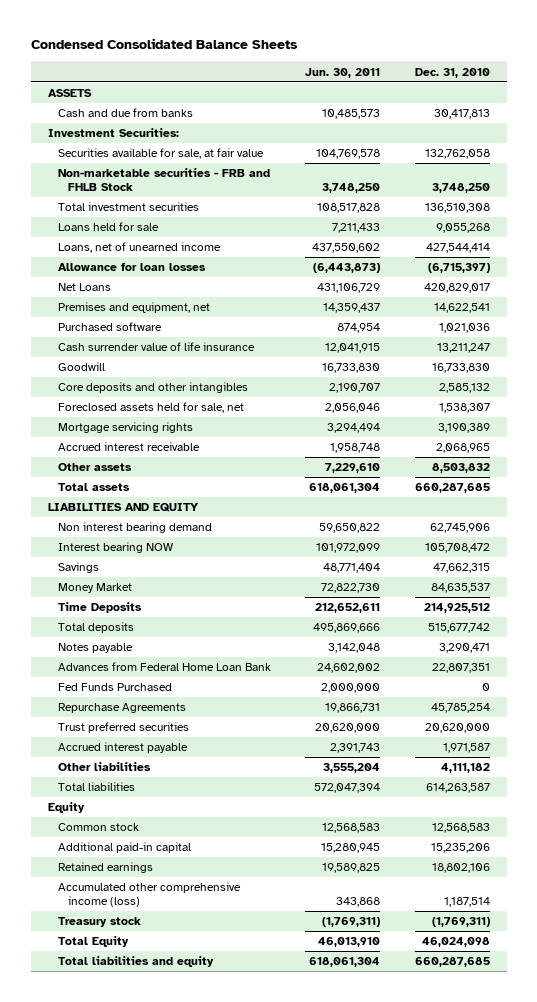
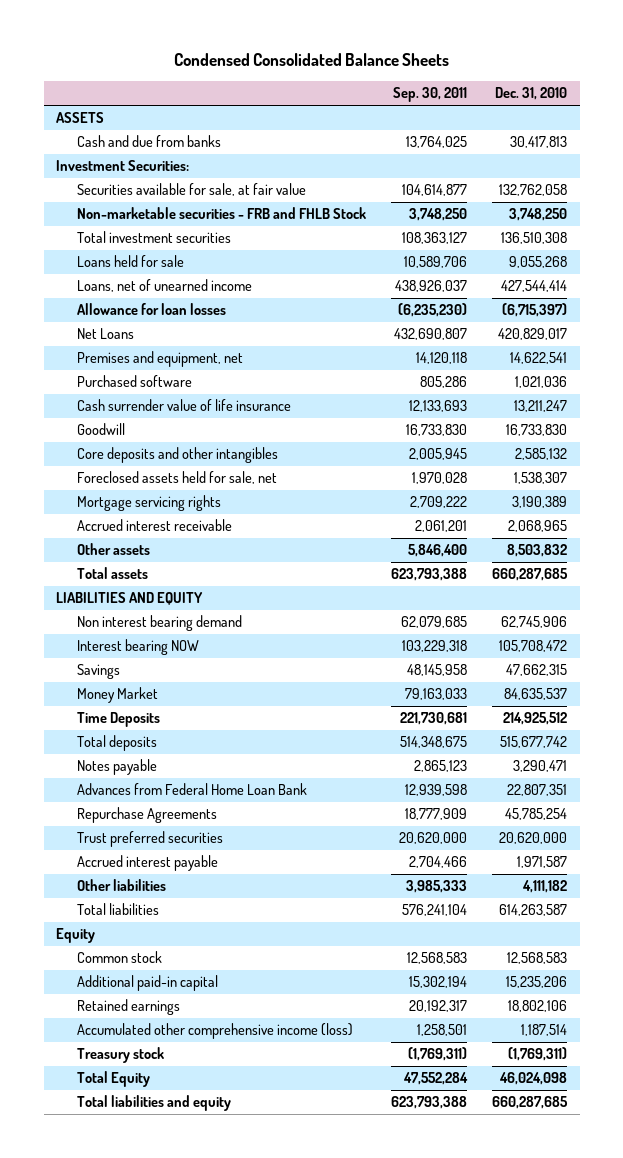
[305,67,381,78] Jun. 30, 2011 -> none
none -> [392,87,467,103] Sep. 30, 2011
[57,683,172,692] Fed Funds Purchased -> none

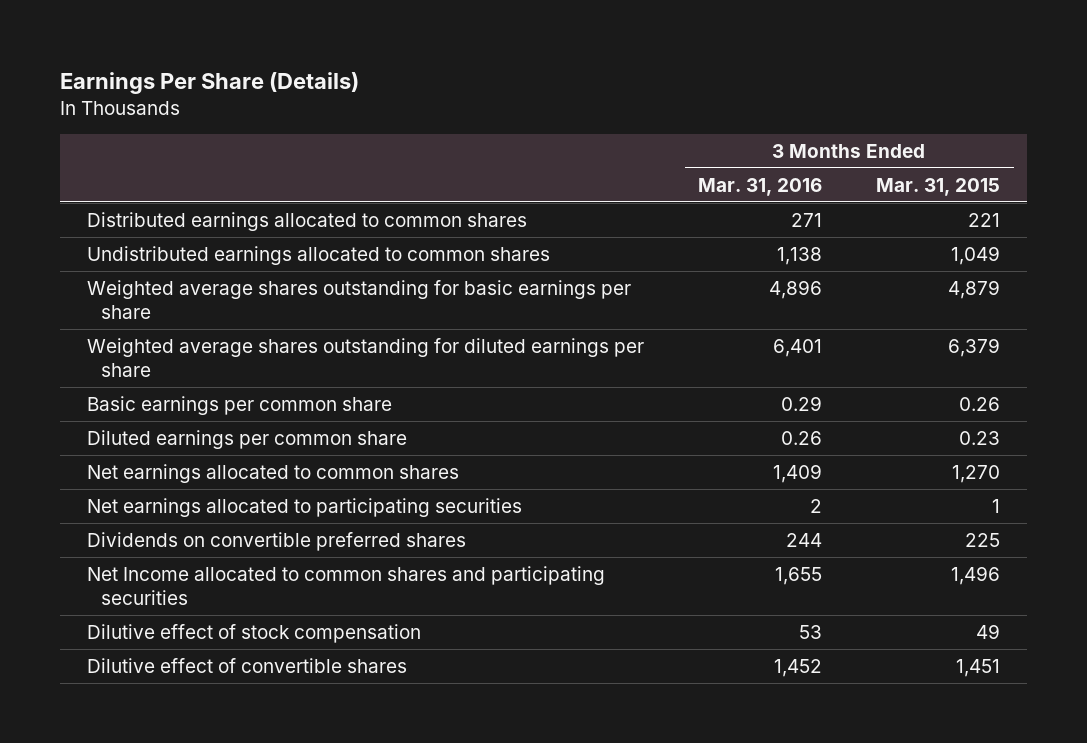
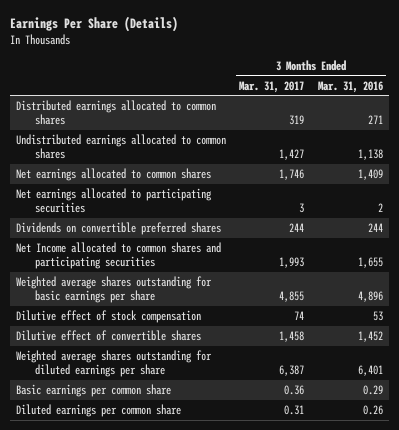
[876,177,1001,196] Mar. 31, 2015 -> none
none -> [239,80,305,93] Mar. 31, 2017
[87,279,632,319] Weighted average shares outstanding for basic earnings per share -> [16,275,213,303] Weighted average shares outstanding for basic earnings per share
[87,337,645,377] Weighted average shares outstanding for diluted earnings per share -> [16,349,213,377] Weighted average shares outstanding for diluted earnings per share
[87,395,393,415] Basic earnings per common share -> [16,383,172,397] Basic earnings per common share
[87,429,408,449] Diluted earnings per common share -> [16,403,182,417] Diluted earnings per common share

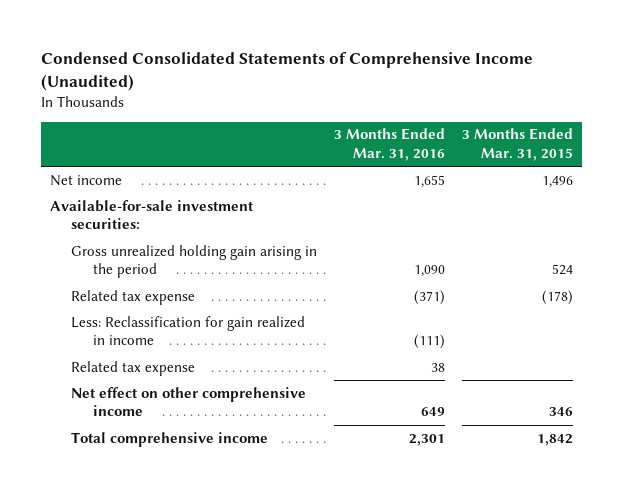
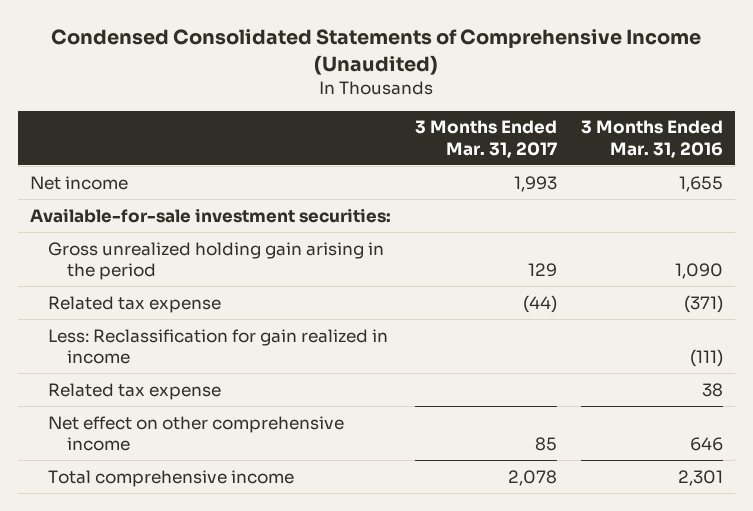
[462,128,574,162] 3 Months Ended Mar. 31, 2015 -> none
none -> [414,120,557,158] 3 Months Ended Mar. 31, 2017
[421,407,446,417] 649 -> [690,436,724,451] 646

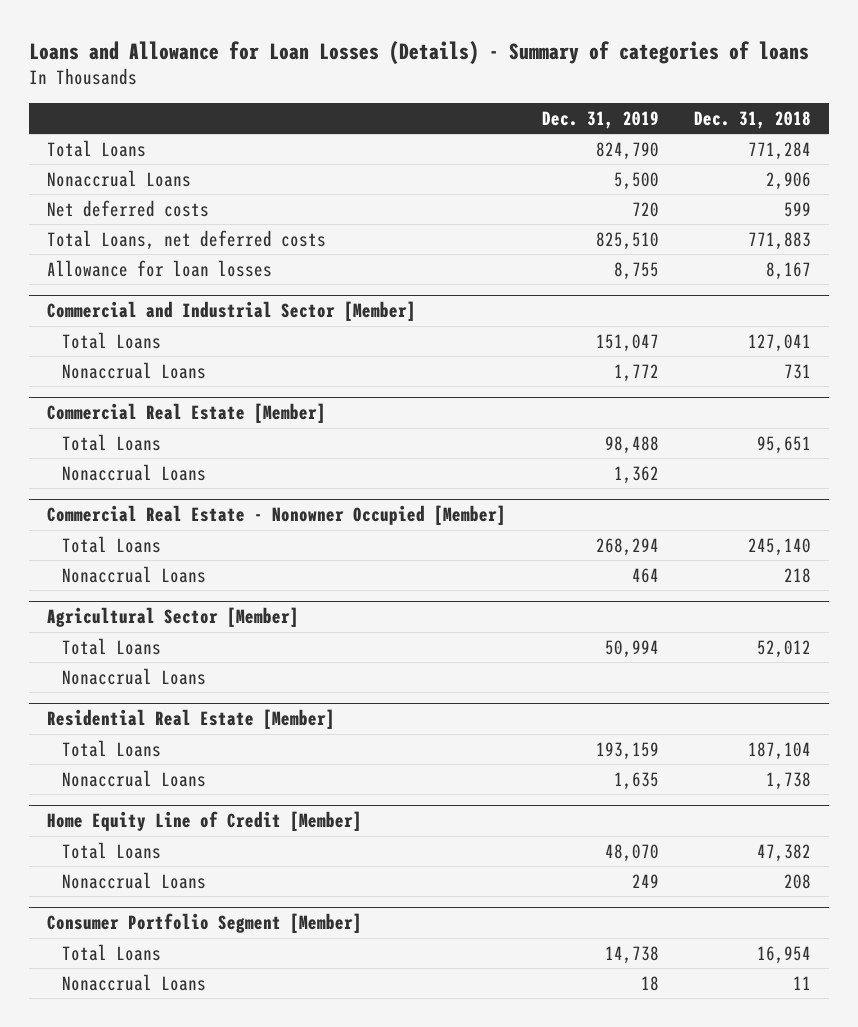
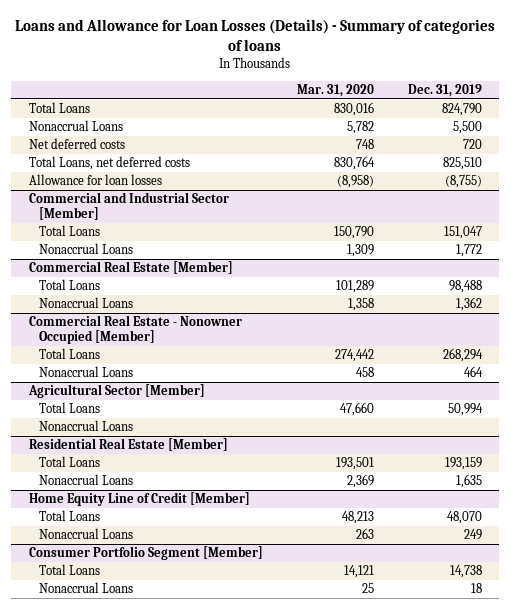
[694,110,812,129] Dec. 31, 2018 -> none
none -> [296,84,374,98] Mar. 31, 2020
[613,261,659,280] 8,755 -> [445,175,483,189] (8,755)

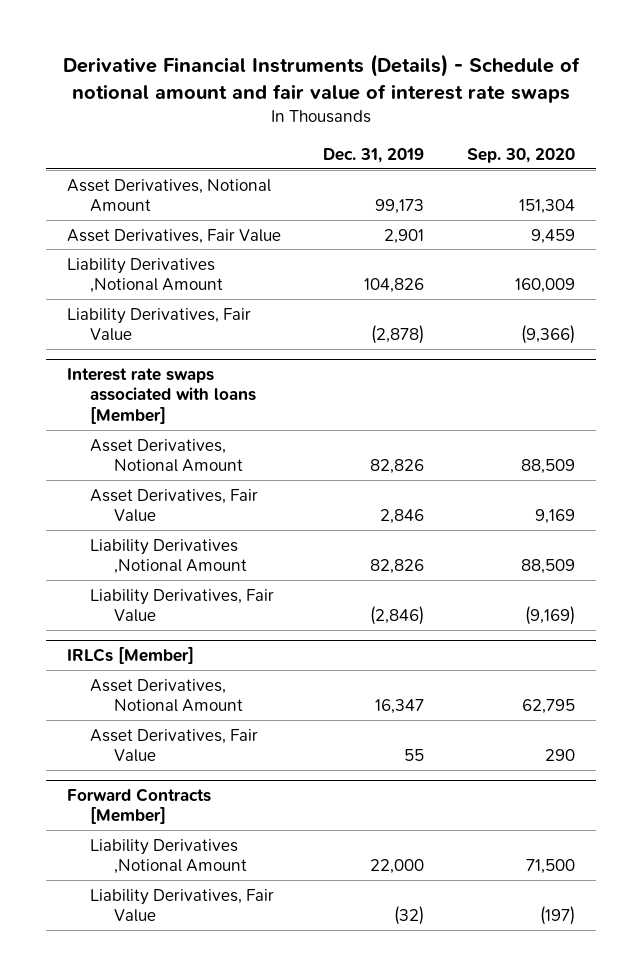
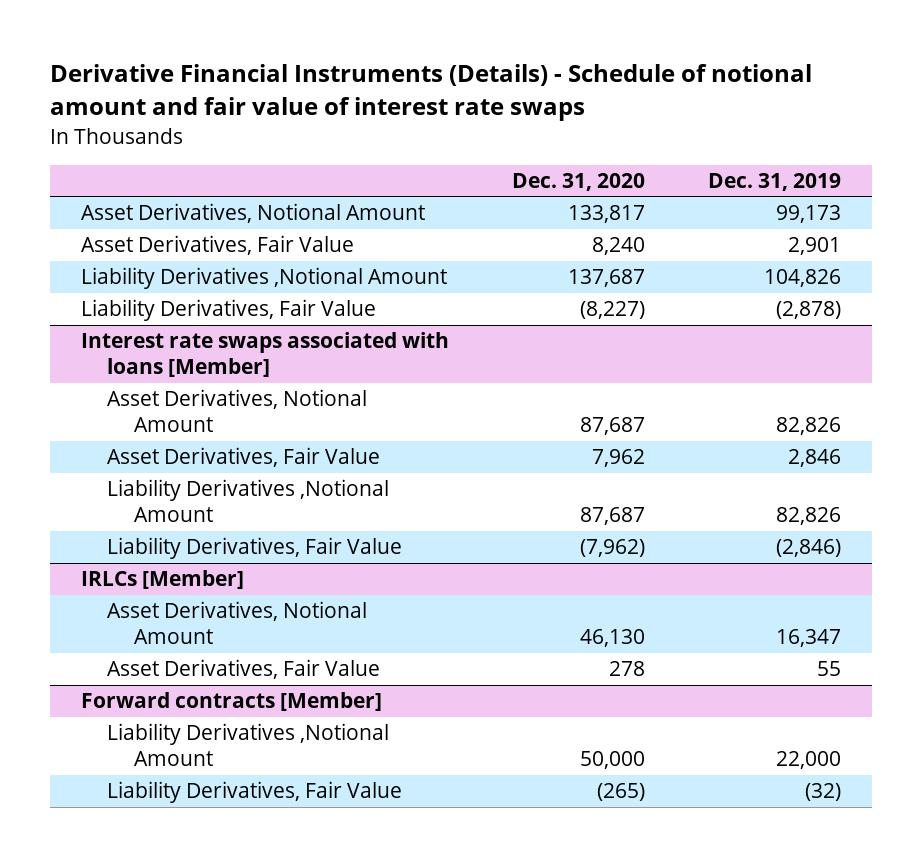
[467,147,576,163] Sep. 30, 2020 -> none
none -> [511,173,645,192] Dec. 31, 2020
[66,787,211,825] Forward Contracts [Member] -> [81,692,383,712] Forward contracts [Member]

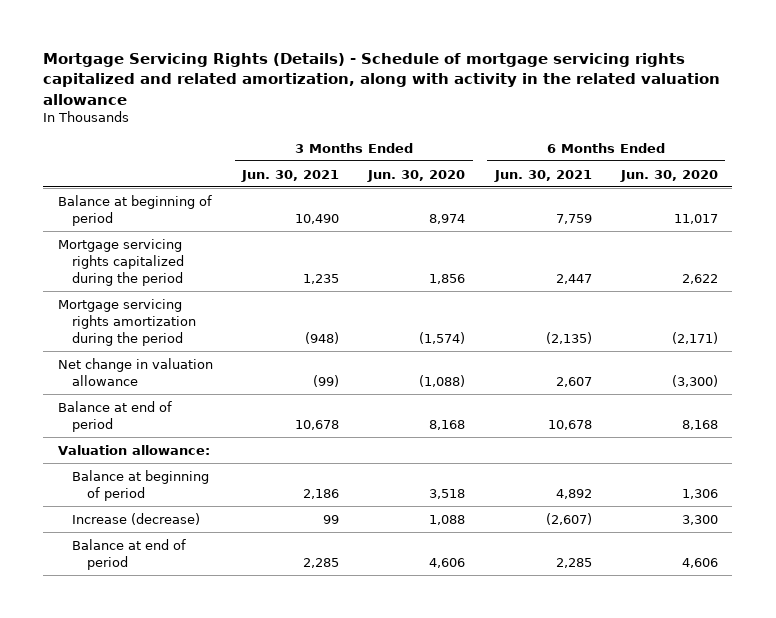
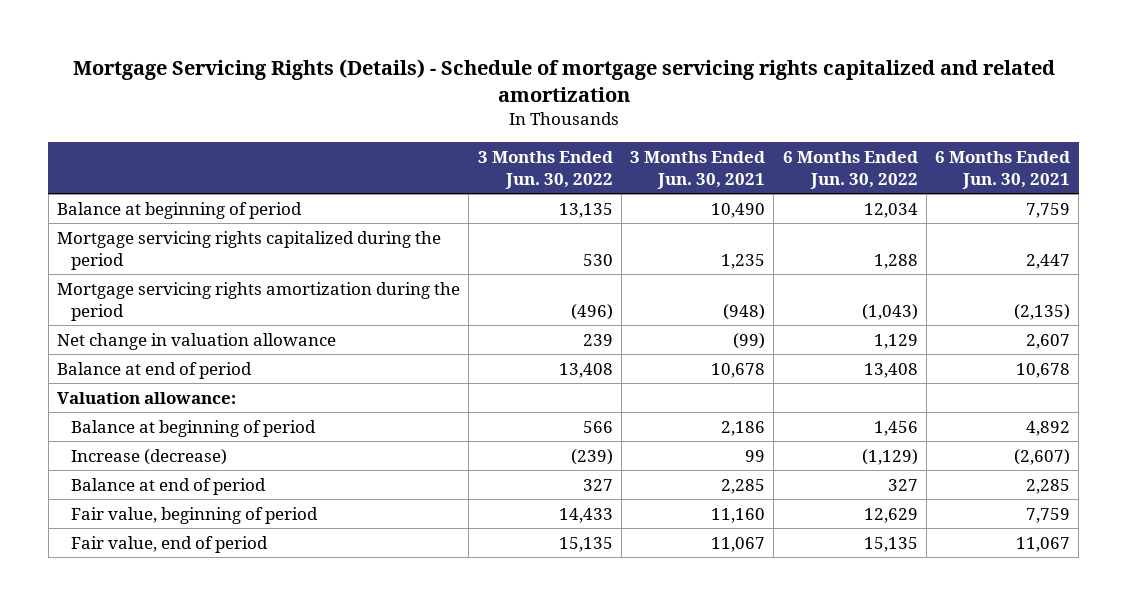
[43,52,721,105] Mortgage Servicing Rights (Details) - Schedule of mortgage servicing rights capitalized and related amortization, along with activity in the related valuation allowance -> [72,59,1055,102] Mortgage Servicing Rights (Details) - Schedule of mortgage servicing rights capitalized and related amortization
[367,169,466,182] Jun. 30, 2020 -> none
[619,169,718,182] Jun. 30, 2020 -> none
none -> [477,150,613,189] 3 Months Ended Jun. 30, 2022
none -> [782,150,918,189] 6 Months Ended Jun. 30, 2022
none -> [71,506,319,524] Fair value, beginning of period
none -> [71,535,269,553] Fair value, end of period

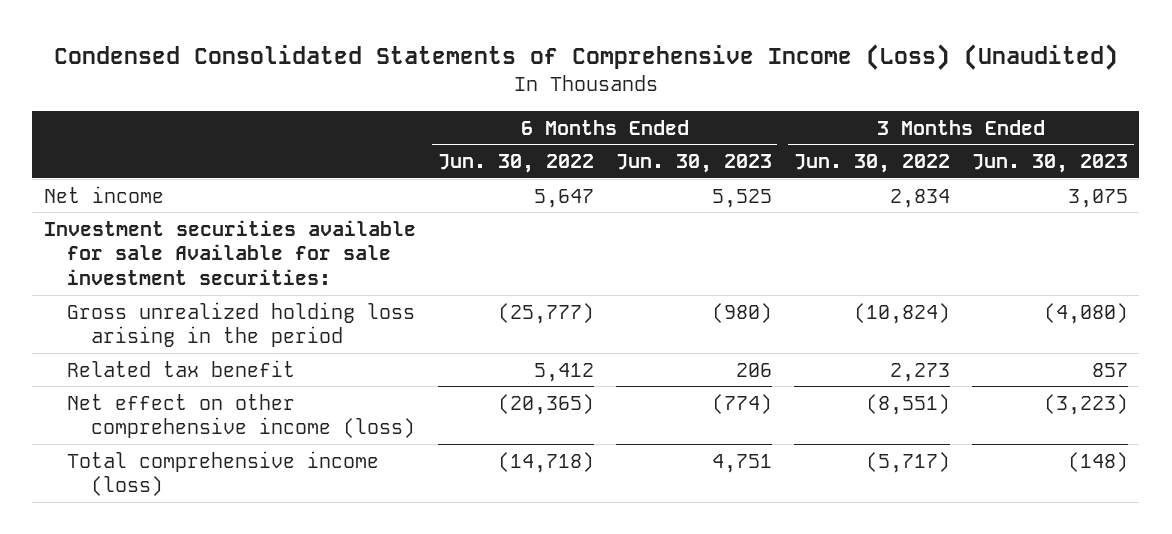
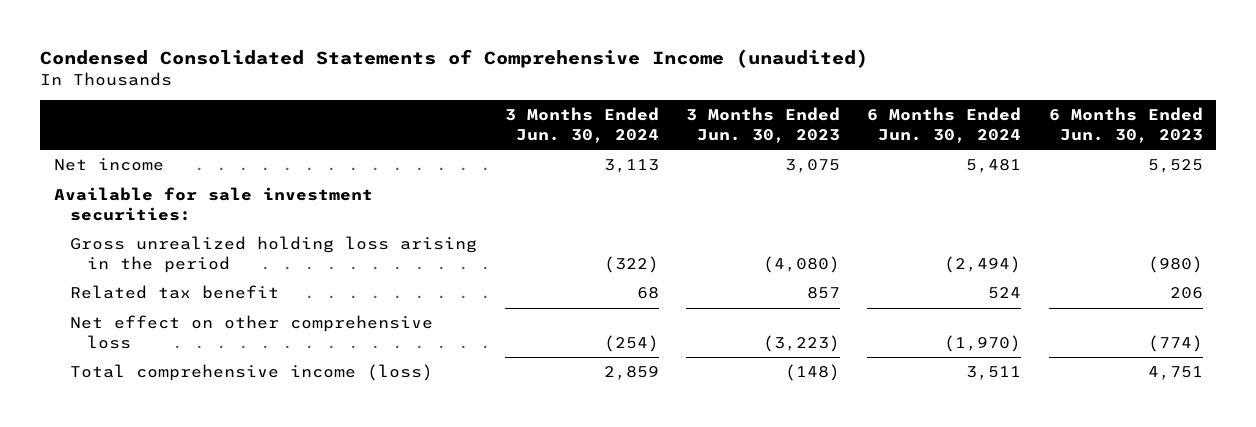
[53,43,1118,70] Condensed Consolidated Statements of Comprehensive Income (Loss) (Unaudited) -> [39,48,868,68] Condensed Consolidated Statements of Comprehensive Income (unaudited)
[437,154,594,174] Jun. 30, 2022 -> none
[793,154,950,174] Jun. 30, 2022 -> none
none -> [504,107,659,143] 3 Months Ended Jun. 30, 2024
none -> [867,107,1022,143] 6 Months Ended Jun. 30, 2024
[43,219,416,286] Investment securities available for sale Available for sale investment securities: -> [53,187,373,221] Available for sale investment securities:
[67,393,415,439] Net effect on other comprehensive income (loss) -> [70,315,434,349] Net effect on other comprehensive loss

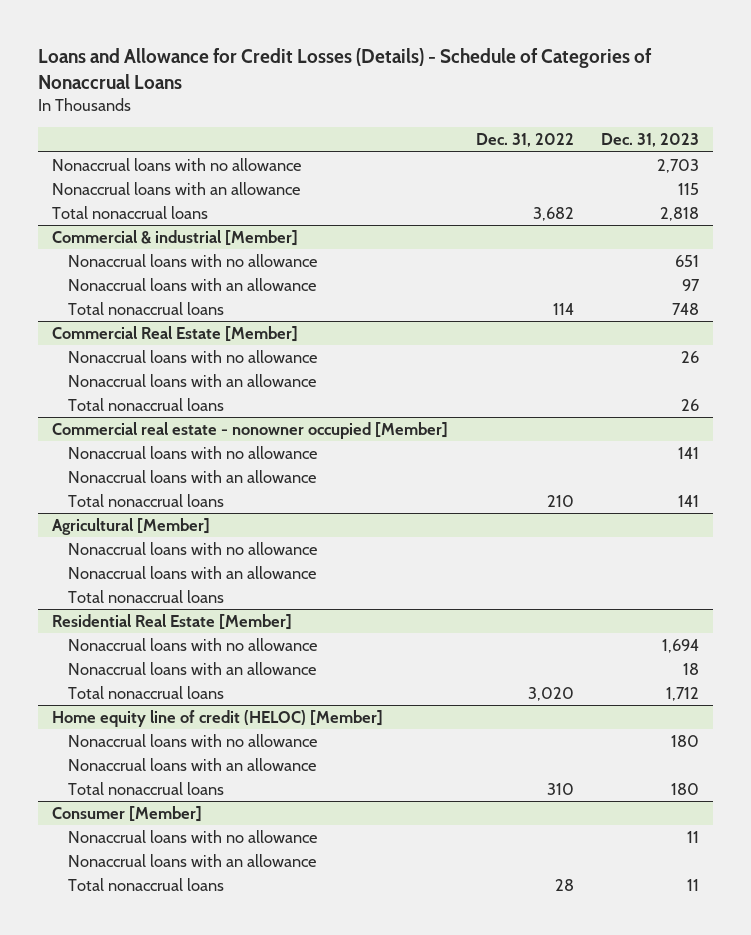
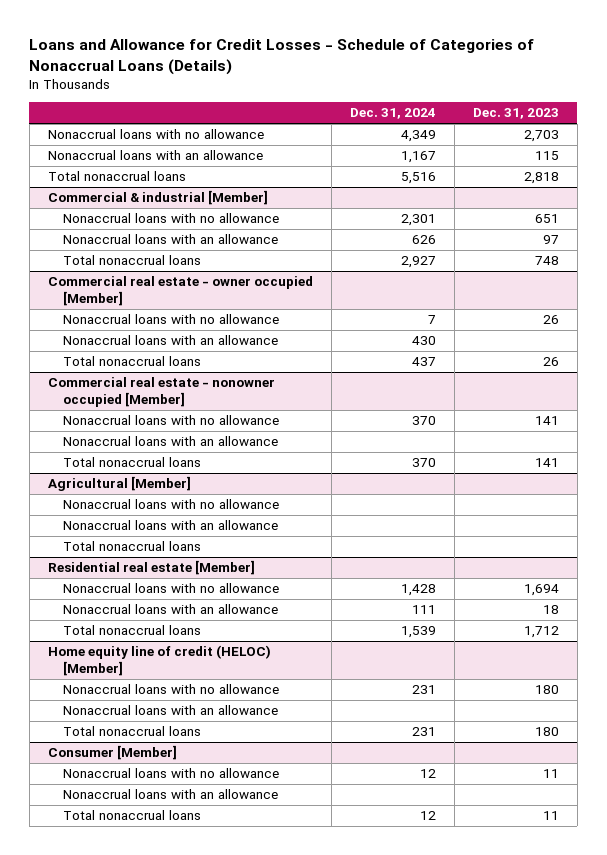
[37,48,652,89] Loans and Allowance for Credit Losses (Details) - Schedule of Categories of Nonaccrual Loans -> [29,39,535,75] Loans and Allowance for Credit Losses - Schedule of Categories of Nonaccrual Loans (Details)
[475,133,574,148] Dec. 31, 2022 -> none
none -> [349,108,436,120] Dec. 31, 2024
[51,325,298,342] Commercial Real Estate [Member] -> [47,276,313,307] Commercial real estate - owner occupied [Member]
[51,613,292,630] Residential Real Estate [Member] -> [47,560,255,576] Residential real estate [Member]

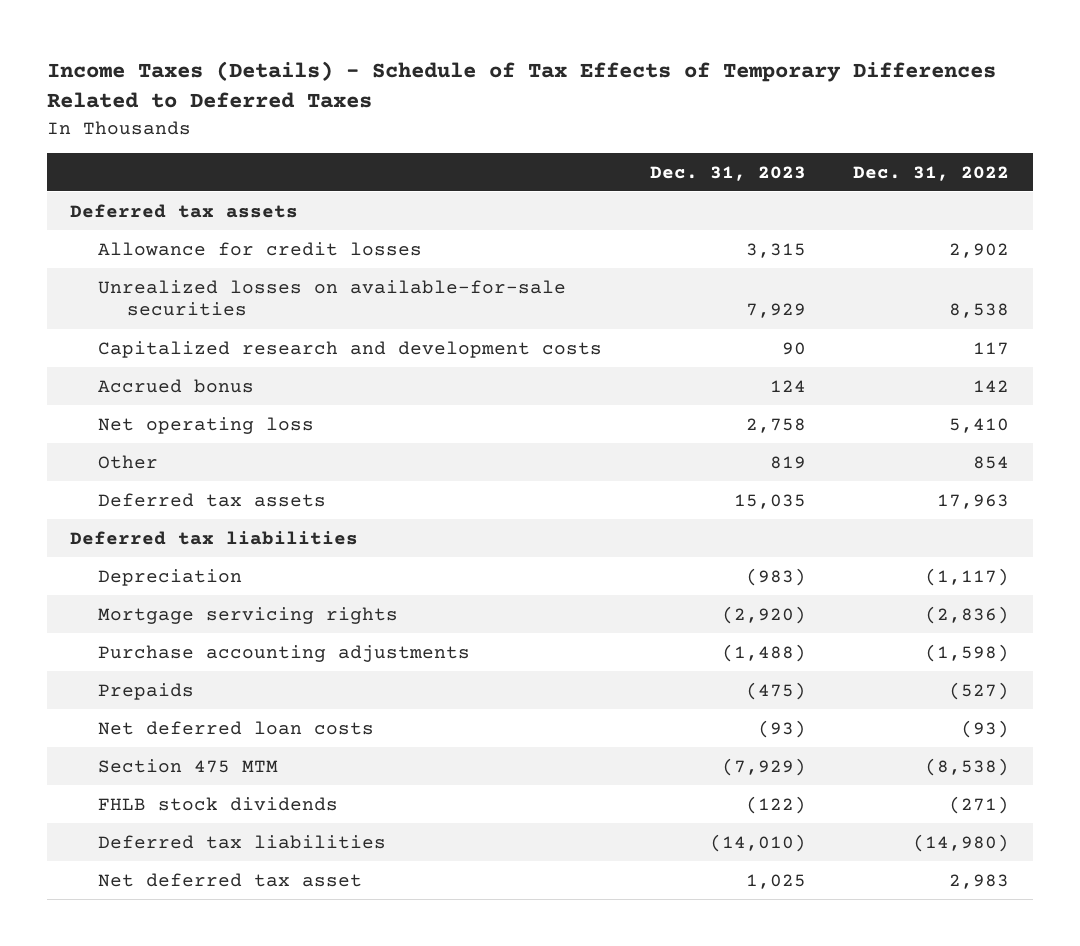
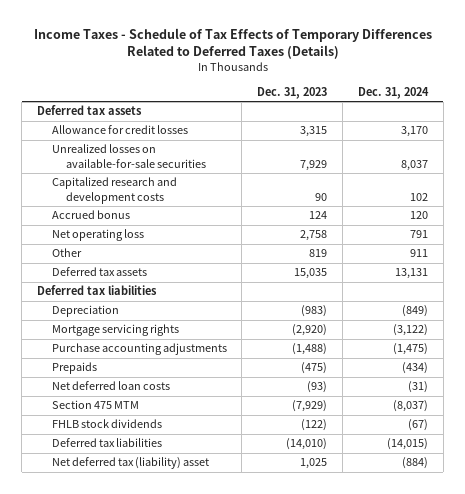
[46,60,996,109] Income Taxes (Details) - Schedule of Tax Effects of Temporary Differences Related to Deferred Taxes -> [33,28,432,60] Income Taxes - Schedule of Tax Effects of Temporary Differences Related to Deferred Taxes (Details)
[853,165,1010,181] Dec. 31, 2022 -> none
none -> [357,86,429,99] Dec. 31, 2024
[98,872,363,887] Net deferred tax asset -> [51,457,209,470] Net deferred tax (liability) asset

